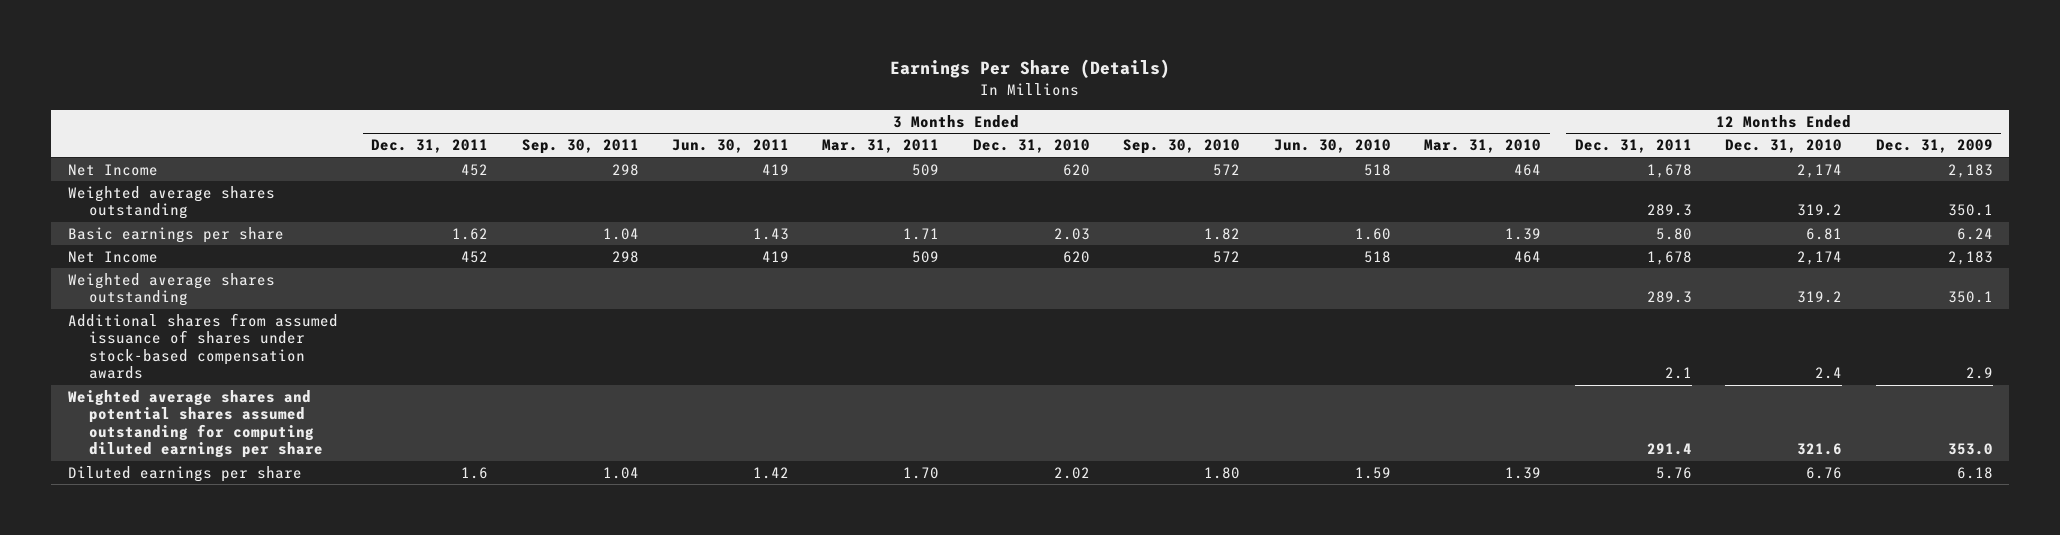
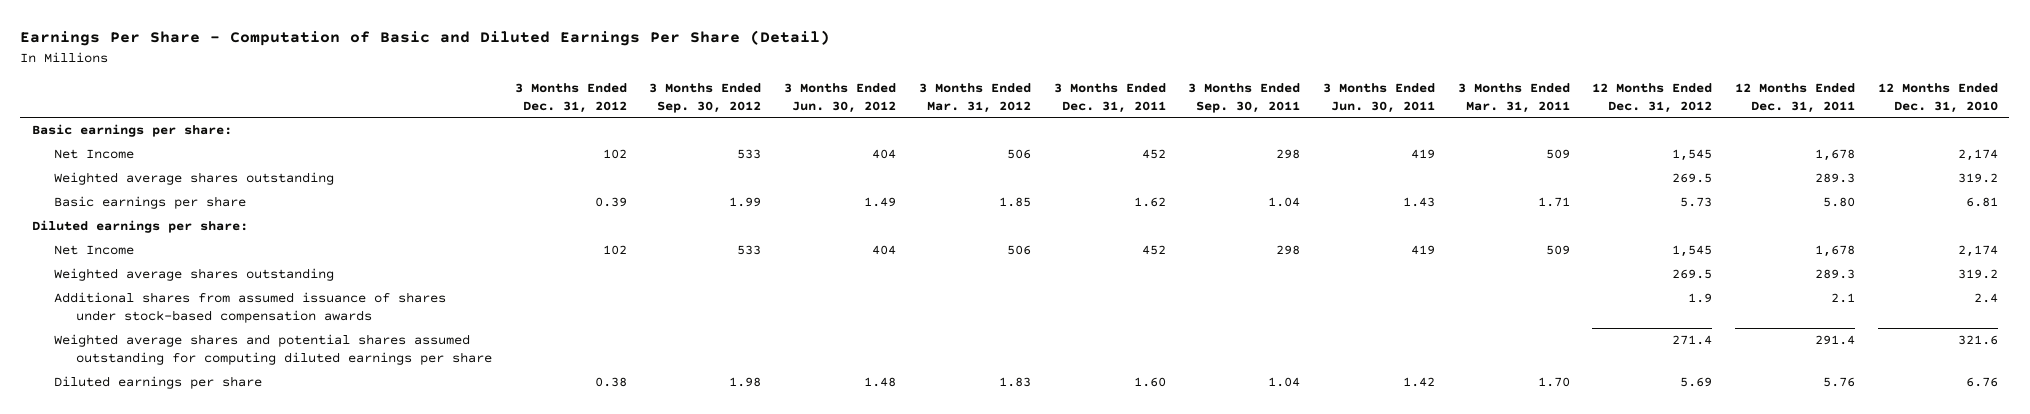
[890,59,1171,79] Earnings Per Share (Details) -> [20,30,831,47] Earnings Per Share - Computation of Basic and Diluted Earnings Per Share (Detail)
[972,139,1090,154] Dec. 31, 2010 -> none
[1123,139,1241,155] Sep. 30, 2010 -> none
[1273,139,1391,154] Jun. 30, 2010 -> none
[1424,139,1542,154] Mar. 31, 2010 -> none
[1875,139,1993,154] Dec. 31, 2009 -> none
none -> [514,82,627,113] 3 Months Ended Dec. 31, 2012
none -> [649,82,762,113] 3 Months Ended Sep. 30, 2012
none -> [784,82,897,113] 3 Months Ended Jun. 30, 2012
none -> [918,82,1031,113] 3 Months Ended Mar. 31, 2012
none -> [1592,82,1713,113] 12 Months Ended Dec. 31, 2012
none -> [31,124,232,138] Basic earnings per share:
none -> [31,220,248,234] Diluted earnings per share:
[461,466,489,479] 1.6 -> [1133,377,1166,388] 1.60

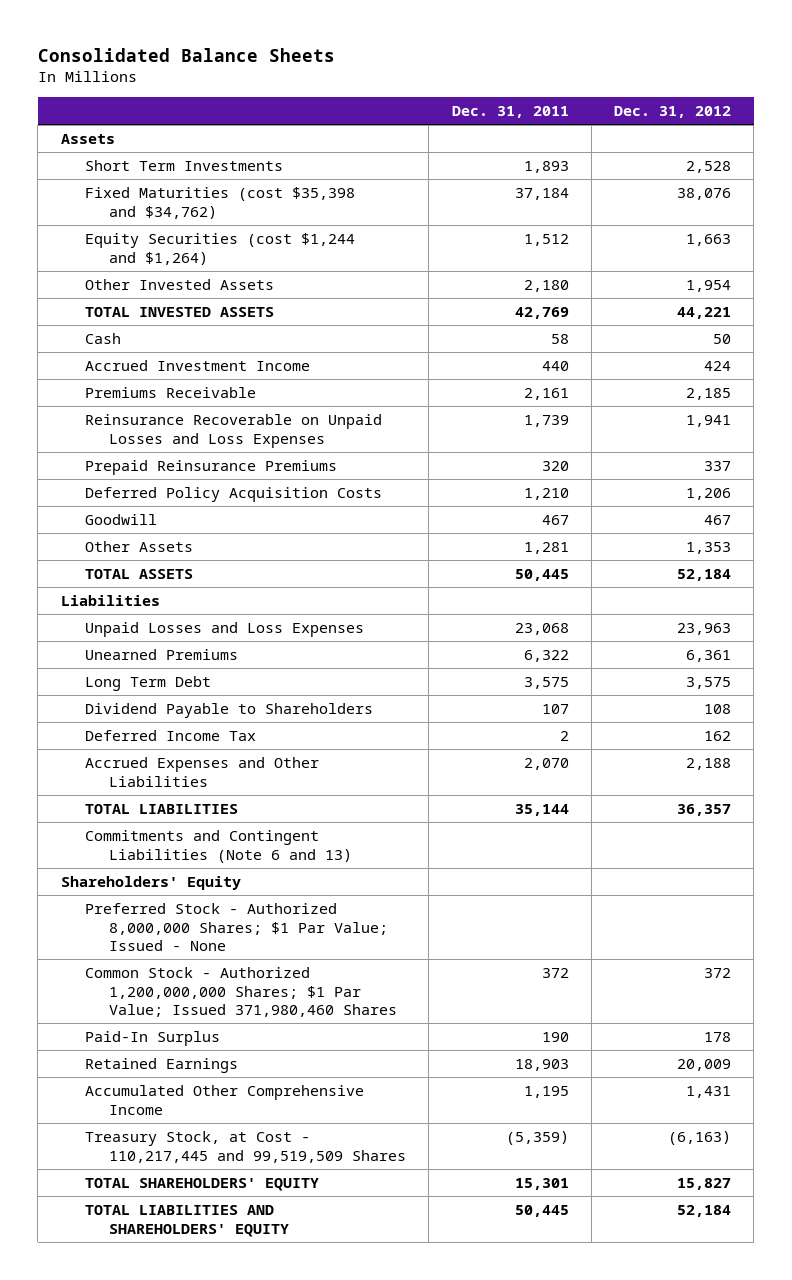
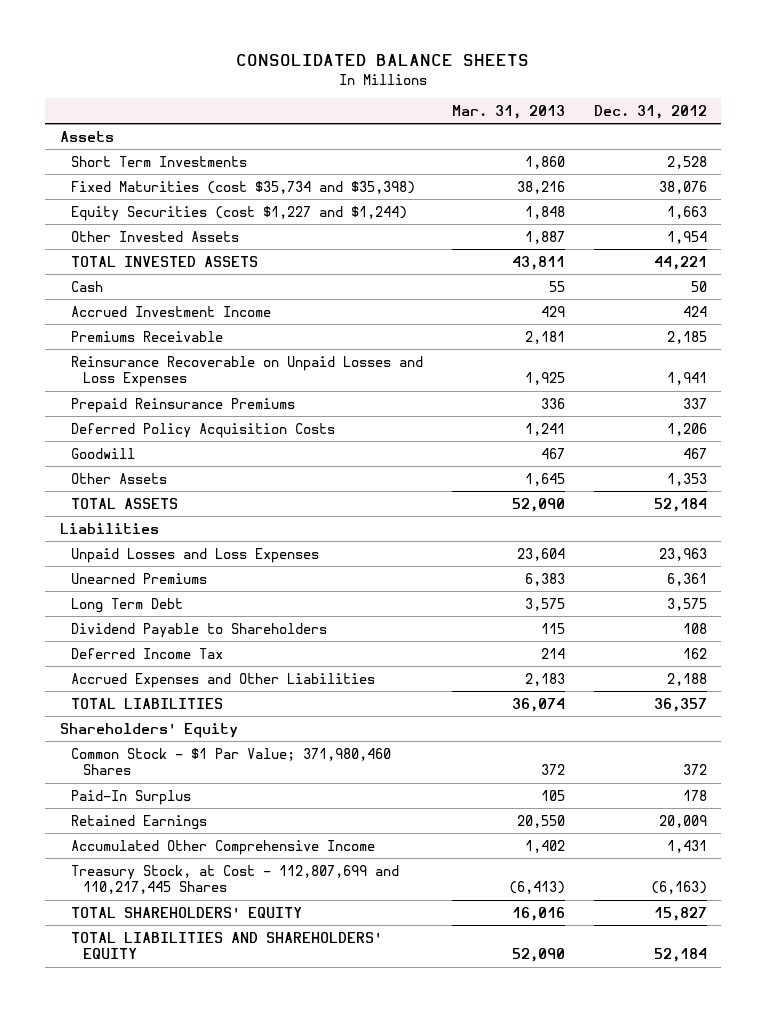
[37,47,335,62] Consolidated Balance Sheets -> [236,54,530,67] CONSOLIDATED BALANCE SHEETS
[451,106,569,119] Dec. 31, 2011 -> none
none -> [452,104,566,119] Mar. 31, 2013
[84,186,355,219] Fixed Maturities (cost $35,398 and $34,762) -> [71,180,416,194] Fixed Maturities (cost $35,734 and $35,398)
[84,232,355,265] Equity Securities (cost $1,244 and $1,264) -> [71,205,408,221] Equity Securities (cost $1,227 and $1,244)
[84,829,352,863] Commitments and Contingent Liabilities (Note 6 and 13) -> none
[84,902,388,952] Preferred Stock - Authorized 8,000,000 Shares; $1 Par Value; Issued - None -> none
[84,966,397,1018] Common Stock - Authorized 1,200,000,000 Shares; $1 Par Value; Issued 371,980,460 Shares -> [71,747,392,776] Common Stock - $1 Par Value; 371,980,460 Shares
[84,1130,406,1163] Treasury Stock, at Cost - 110,217,445 and 99,519,509 Shares -> [71,864,400,895] Treasury Stock, at Cost - 112,807,699 and 110,217,445 Shares

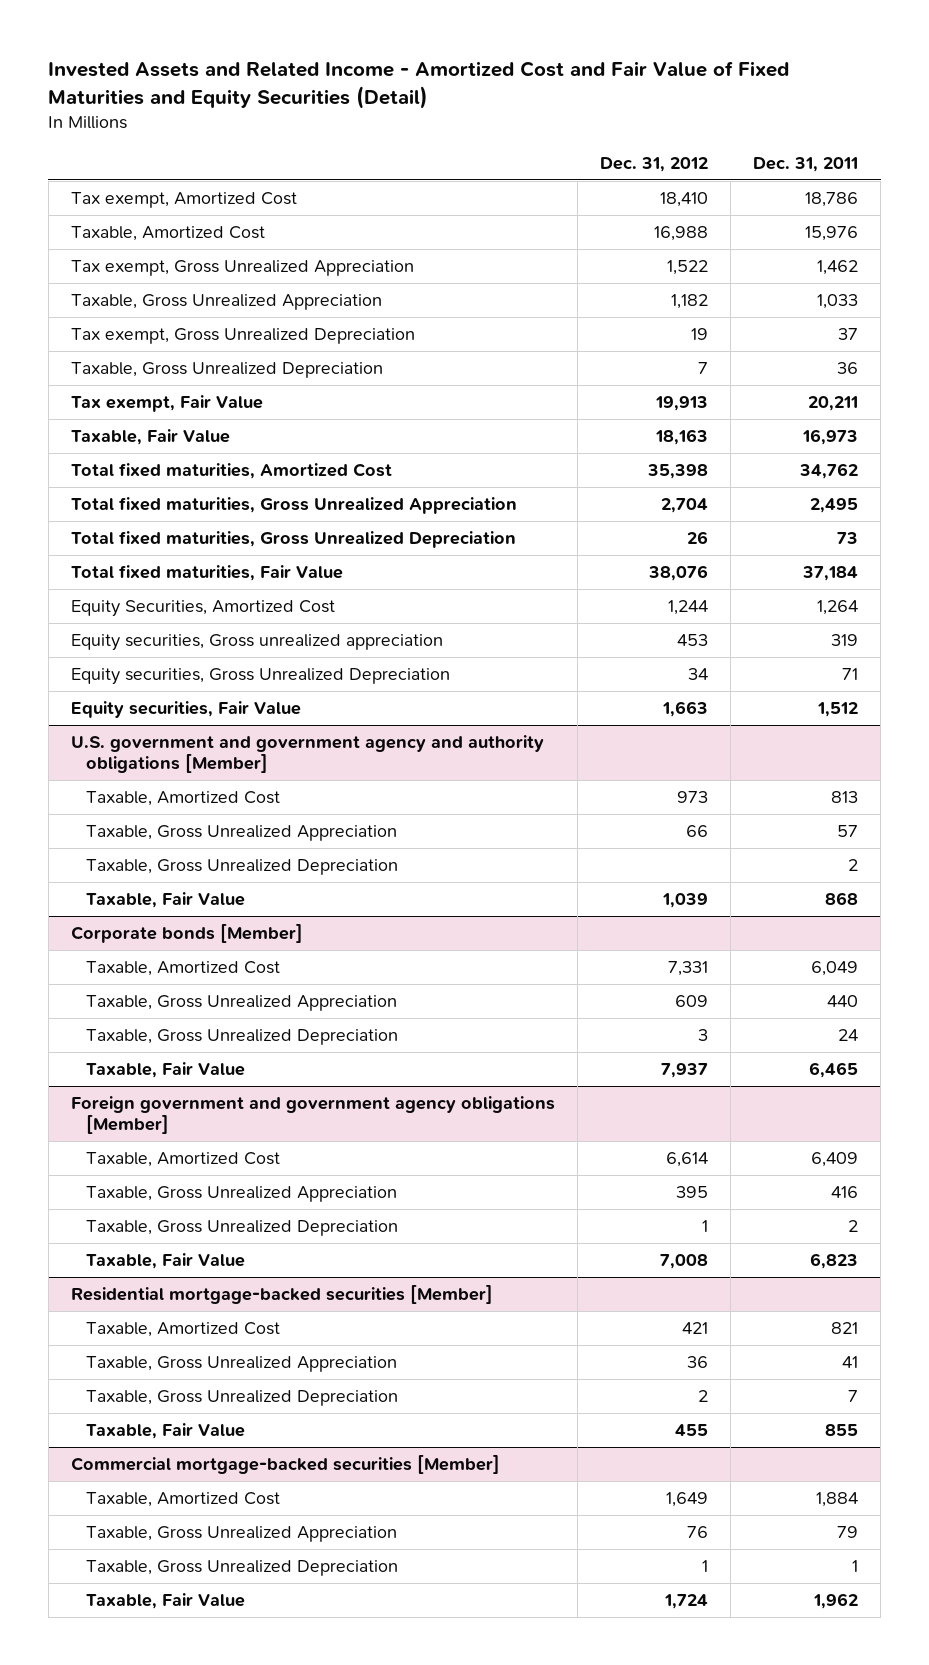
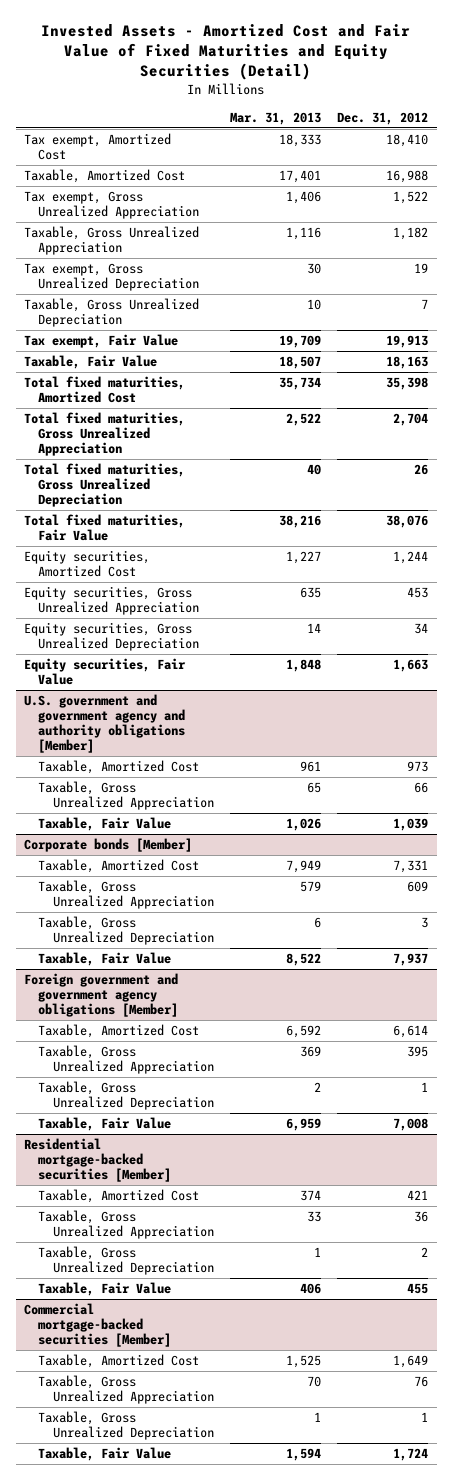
[48,60,790,109] Invested Assets and Related Income - Amortized Cost and Fair Value of Fixed Maturities and Equity Securities (Detail) -> [41,23,411,81] Invested Assets - Amortized Cost and Fair Value of Fixed Maturities and Equity Securities (Detail)
[752,156,858,172] Dec. 31, 2011 -> none
none -> [229,112,321,126] Mar. 31, 2013
[70,600,335,618] Equity Securities, Amortized Cost -> [23,549,150,578] Equity securities, Amortized Cost
[70,634,443,652] Equity securities, Gross unrealized appreciation -> [23,585,200,616] Equity securities, Gross Unrealized Appreciation
[86,859,399,876] Taxable, Gross Unrealized Depreciation -> none

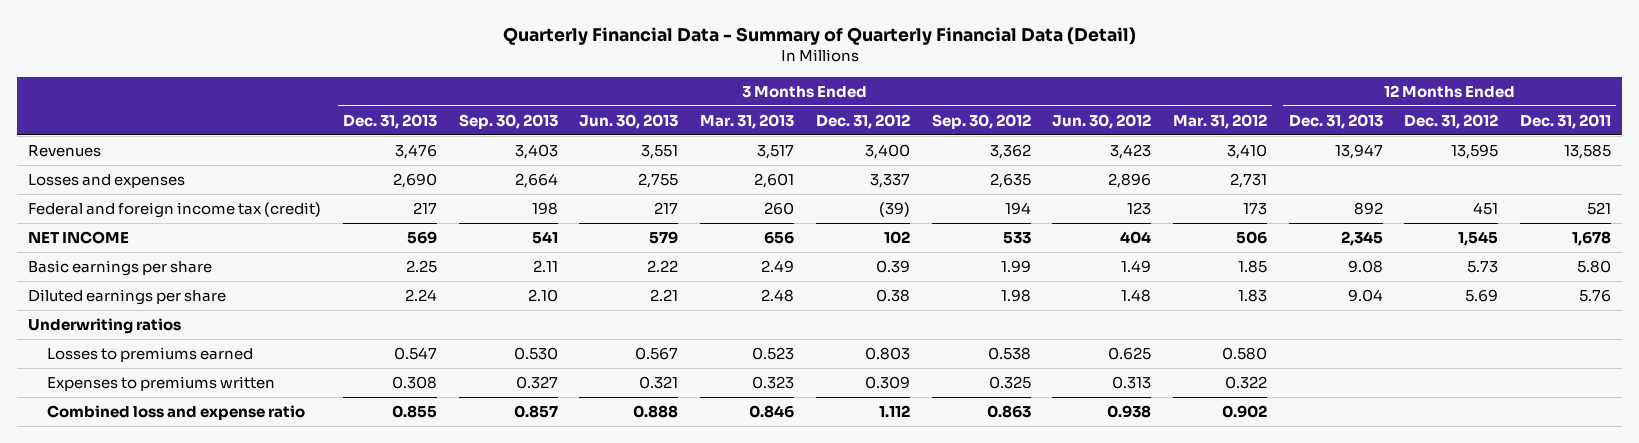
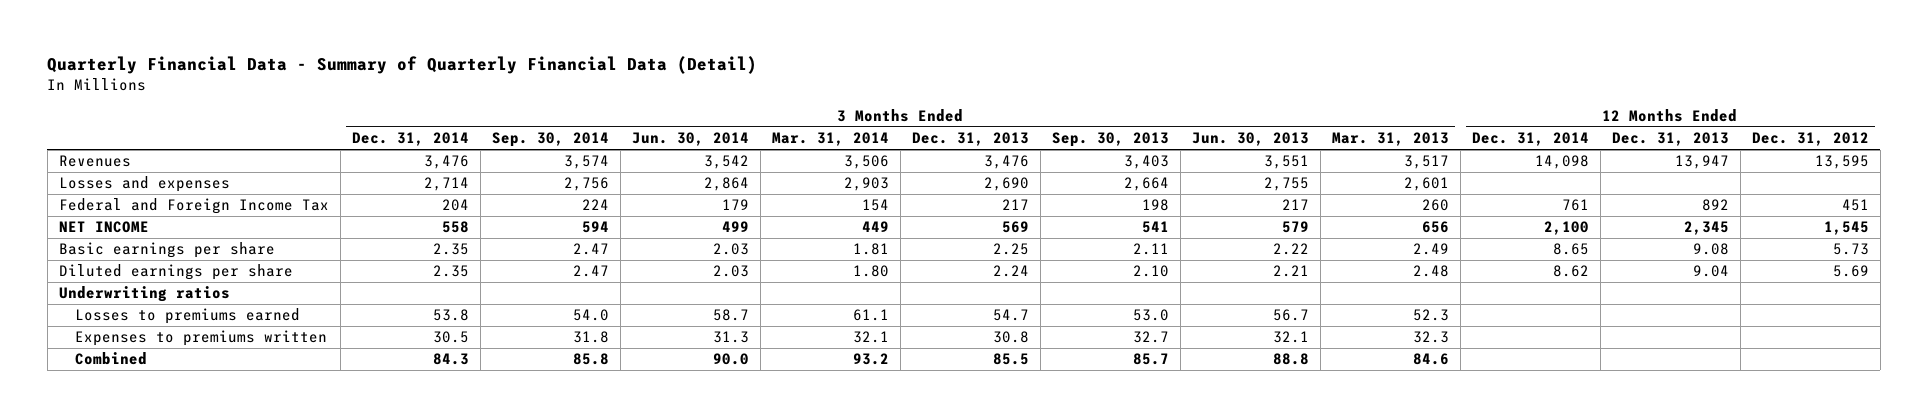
[815,113,910,129] Dec. 31, 2012 -> none
[931,113,1031,129] Sep. 30, 2012 -> none
[1052,113,1152,129] Jun. 30, 2012 -> none
[1172,113,1267,129] Mar. 31, 2012 -> none
[1520,113,1612,129] Dec. 31, 2011 -> none
none -> [351,132,469,147] Dec. 31, 2014
none -> [491,132,609,148] Sep. 30, 2014
none -> [631,132,749,147] Jun. 30, 2014
none -> [771,132,889,147] Mar. 31, 2014
none -> [1471,132,1589,147] Dec. 31, 2014
[28,202,322,219] Federal and foreign income tax (credit) -> [58,198,329,215] Federal and Foreign Income Tax
[393,347,437,361] 0.547 -> [992,309,1029,322] 54.7
[513,347,558,361] 0.530 -> [1132,309,1169,322] 53.0
[635,347,679,361] 0.567 -> [1272,309,1309,322] 56.7
[752,347,795,361] 0.523 -> [1412,309,1449,322] 52.3
[391,376,437,390] 0.308 -> [992,331,1029,344] 30.8
[515,376,558,390] 0.327 -> [1132,331,1169,344] 32.7
[639,376,679,390] 0.321 -> [1272,331,1309,344] 32.1
[752,376,795,390] 0.323 -> [1412,331,1449,344] 32.3
[46,405,305,421] Combined loss and expense ratio -> [74,352,147,366] Combined
[391,405,437,419] 0.855 -> [992,353,1029,366] 85.5
[513,405,558,419] 0.857 -> [1132,353,1169,366] 85.7
[633,405,679,419] 0.888 -> [1272,353,1309,366] 88.8
[749,405,795,419] 0.846 -> [1412,353,1449,366] 84.6

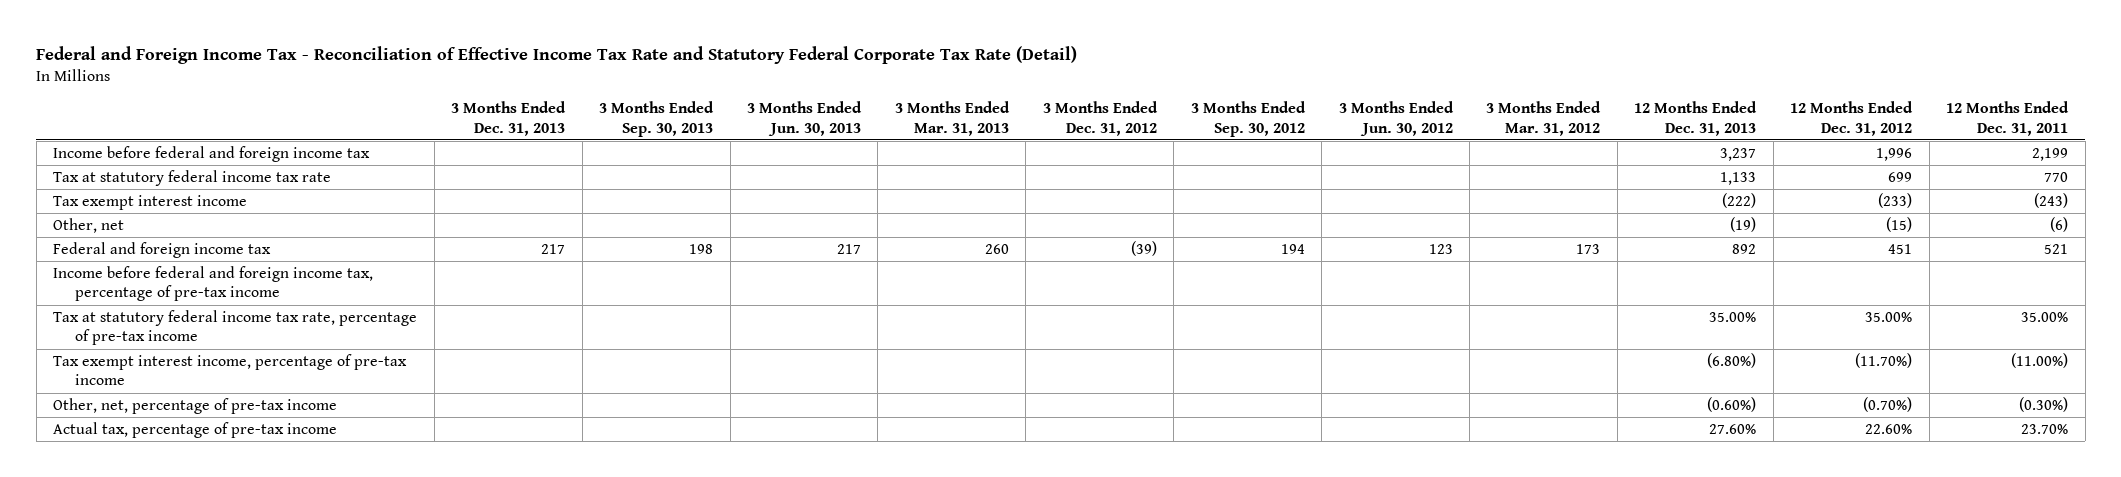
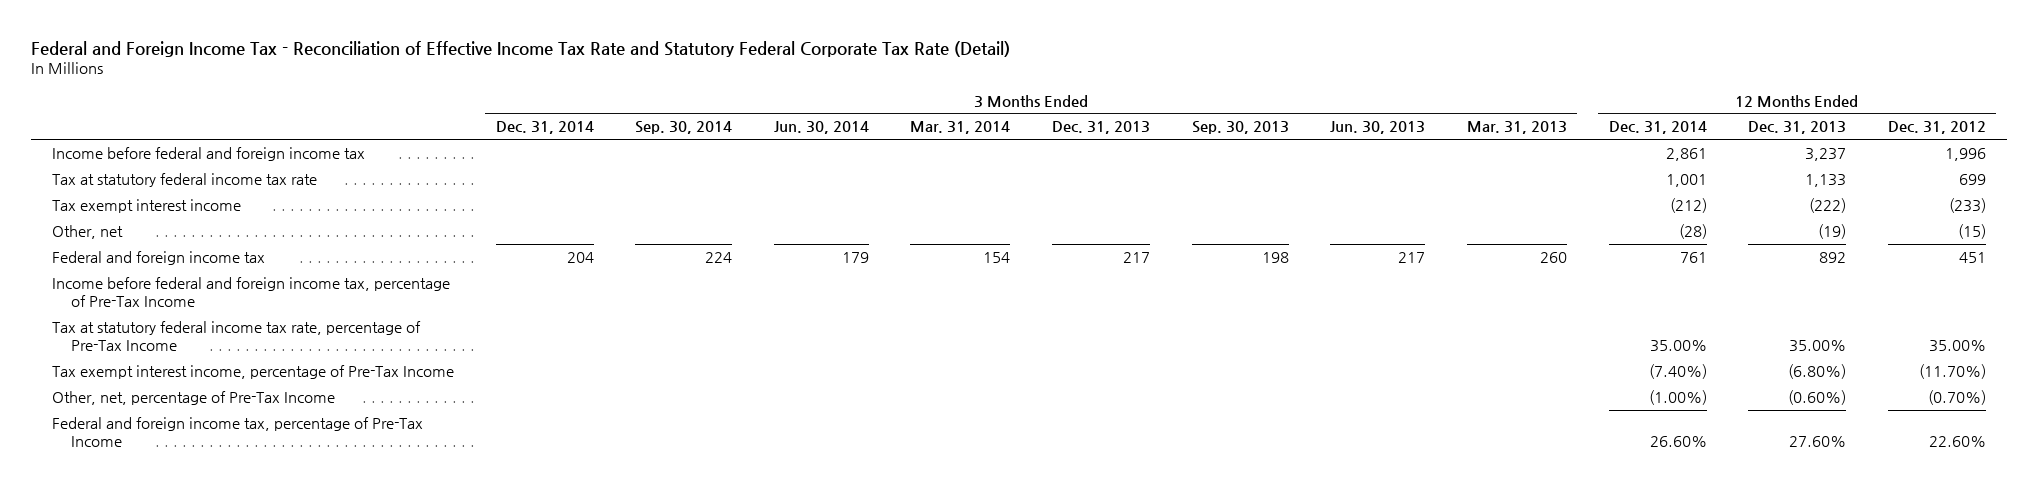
[1042,100,1158,136] 3 Months Ended Dec. 31, 2012 -> none
[1190,100,1306,137] 3 Months Ended Sep. 30, 2012 -> none
[1338,100,1454,136] 3 Months Ended Jun. 30, 2012 -> none
[1486,100,1602,136] 3 Months Ended Mar. 31, 2012 -> none
[1946,100,2070,136] 12 Months Ended Dec. 31, 2011 -> none
none -> [495,121,594,135] Dec. 31, 2014
none -> [635,121,733,135] Sep. 30, 2014
none -> [773,121,869,135] Jun. 30, 2014
none -> [910,121,1011,135] Mar. 31, 2014
none -> [1608,121,1707,135] Dec. 31, 2014
[53,265,374,302] Income before federal and foreign income tax, percentage of pre-tax income -> [51,276,450,307] Income before federal and foreign income tax, percentage of Pre-Tax Income
[53,309,418,346] Tax at statutory federal income tax rate, percentage of pre-tax income -> [51,320,421,351] Tax at statutory federal income tax rate, percentage of Pre-Tax Income
[53,353,408,386] Tax exempt interest income, percentage of pre-tax income -> [51,364,454,379] Tax exempt interest income, percentage of Pre-Tax Income
[53,397,338,414] Other, net, percentage of pre-tax income -> [51,390,335,405] Other, net, percentage of Pre-Tax Income
[53,421,338,438] Actual tax, percentage of pre-tax income -> [51,416,423,447] Federal and foreign income tax, percentage of Pre-Tax Income

